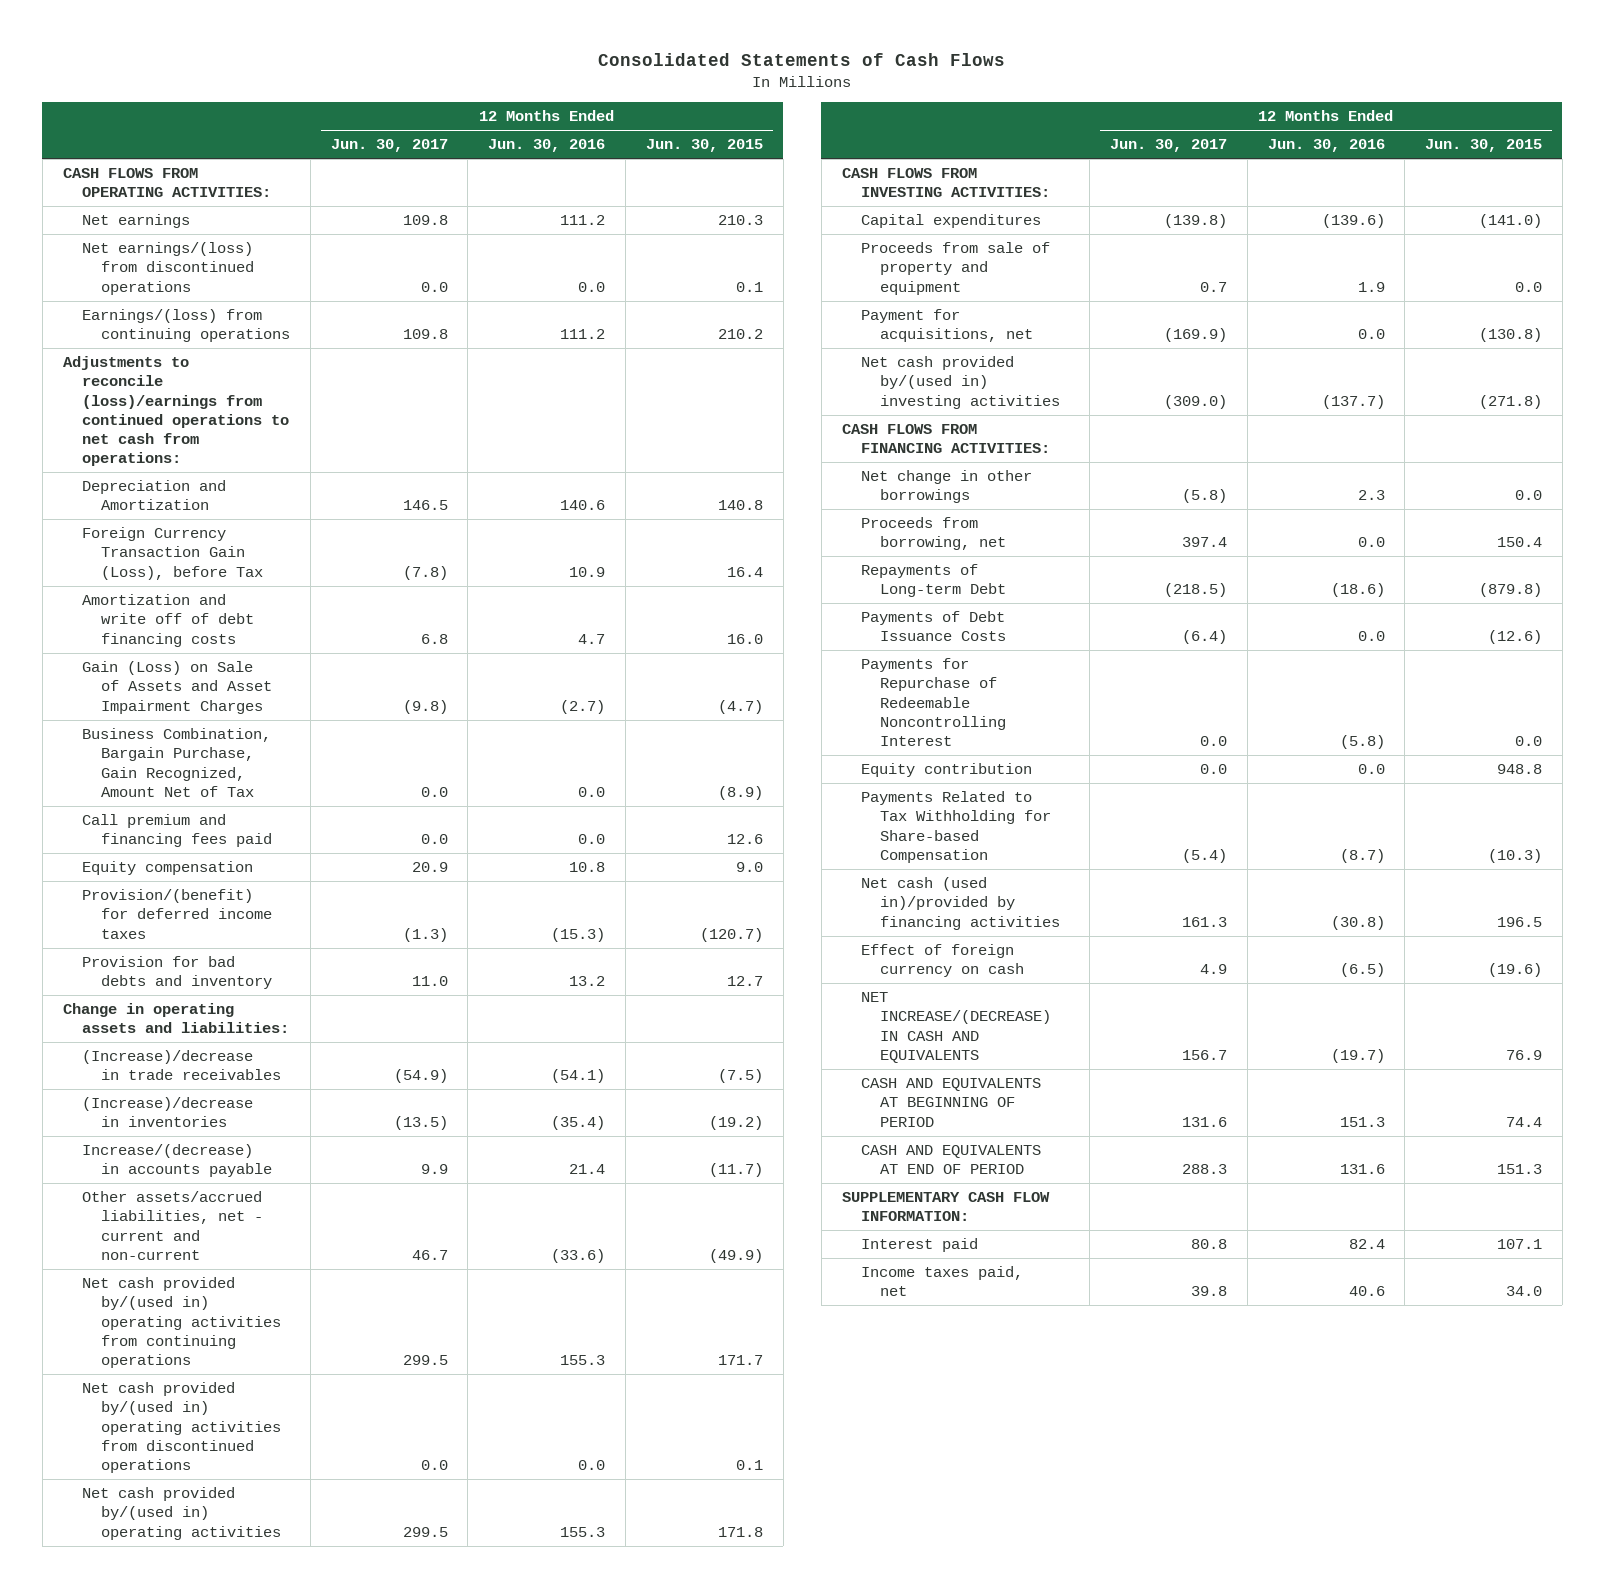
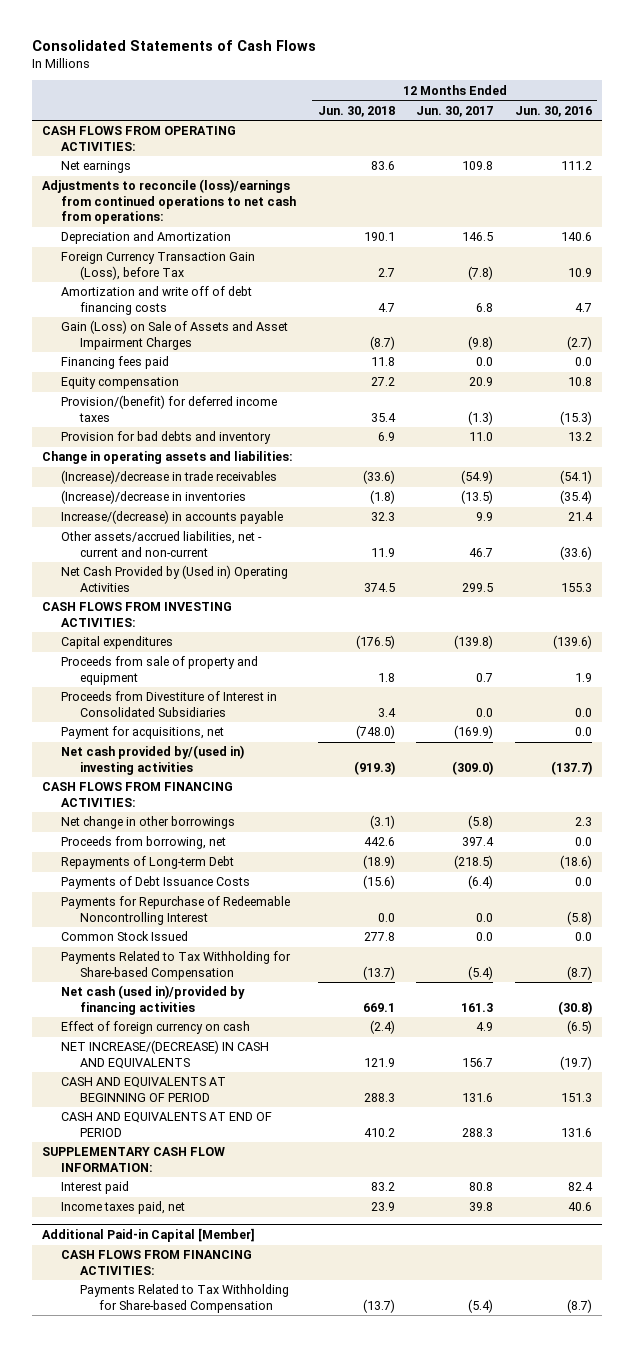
[645,139,763,153] Jun. 30, 2015 -> none
none -> [317,105,395,117] Jun. 30, 2018
[81,242,255,295] Net earnings/(loss) from discontinued operations -> none
[81,309,291,343] Earnings/(loss) from continuing operations -> none
[81,728,271,797] Business Combination, Bargain Purchase, Gain Recognized, Amount Net of Tax -> none
[81,814,273,848] Call premium and financing fees paid -> [61,356,170,370] Financing fees paid
[81,1277,282,1368] Net cash provided by/(used in) operating activities from continuing operations -> none
[81,1382,282,1473] Net cash provided by/(used in) operating activities from discontinued operations -> none
[81,1487,282,1540] Net cash provided by/(used in) operating activities -> [61,565,289,592] Net Cash Provided by (Used in) Operating Activities
none -> [61,691,278,717] Proceeds from Divestiture of Interest in Consolidated Subsidiaries
[861,763,1033,778] Equity contribution -> [61,931,189,942] Common Stock Issued
none -> [42,1228,256,1243] Additional Paid-in Capital [Member]
none -> [61,1250,253,1275] CASH FLOWS FROM FINANCING ACTIVITIES:
none -> [80,1284,290,1313] Payments Related to Tax Withholding for Share-based Compensation

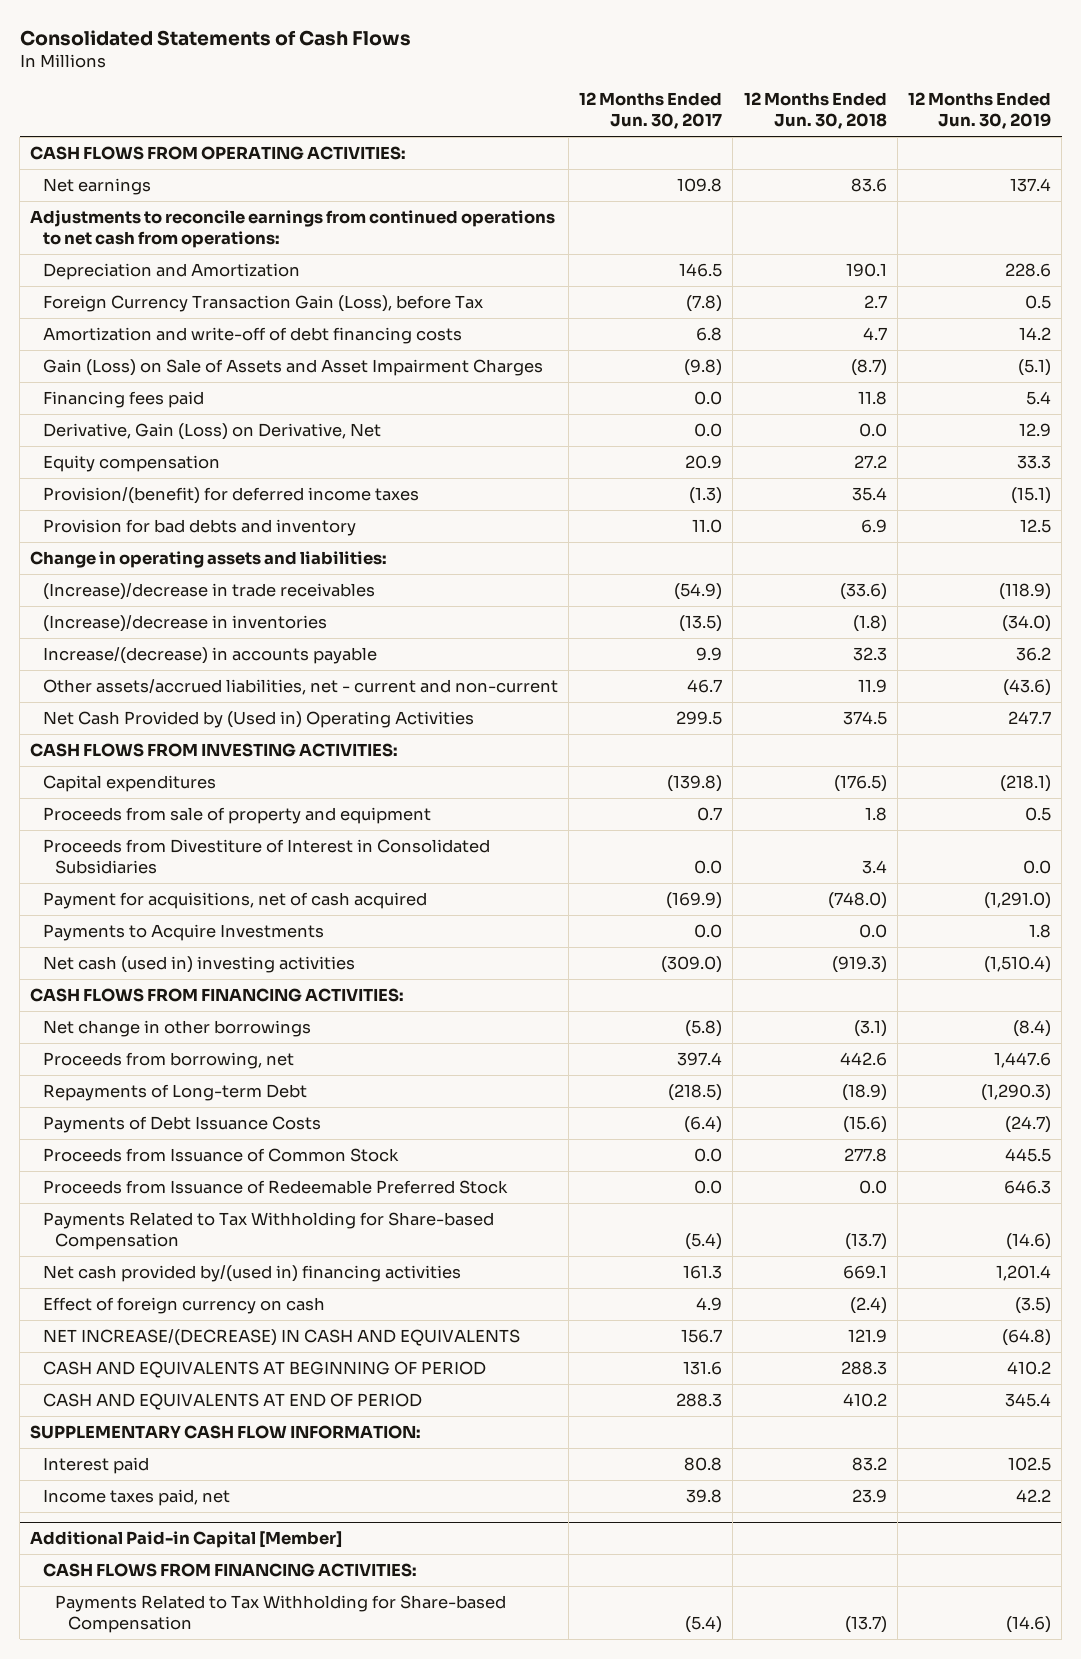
[514,105,592,117] Jun. 30, 2016 -> none
none -> [907,92,1051,130] 12 Months Ended Jun. 30, 2019
[42,179,297,225] Adjustments to reconcile (loss)/earnings from continued operations to net cash from operations: -> [30,209,556,248] Adjustments to reconcile earnings from continued operations to net cash from operations:
[61,286,253,315] Amortization and write off of debt financing costs -> [42,326,462,344] Amortization and write-off of debt financing costs
none -> [42,422,381,440] Derivative, Gain (Loss) on Derivative, Net
[61,726,225,740] Payment for acquisitions, net -> [42,891,427,909] Payment for acquisitions, net of cash acquired
none -> [42,923,324,941] Payments to Acquire Investments
[61,745,245,775] Net cash provided by/(used in) investing activities -> [42,955,355,973] Net cash (used in) investing activities
[61,896,291,925] Payments for Repurchase of Redeemable Noncontrolling Interest -> none
[61,931,189,942] Common Stock Issued -> [42,1147,399,1162] Proceeds from Issuance of Common Stock
none -> [42,1179,508,1194] Proceeds from Issuance of Redeemable Preferred Stock
[61,985,246,1015] Net cash (used in)/provided by financing activities -> [42,1264,461,1282] Net cash provided by/(used in) financing activities

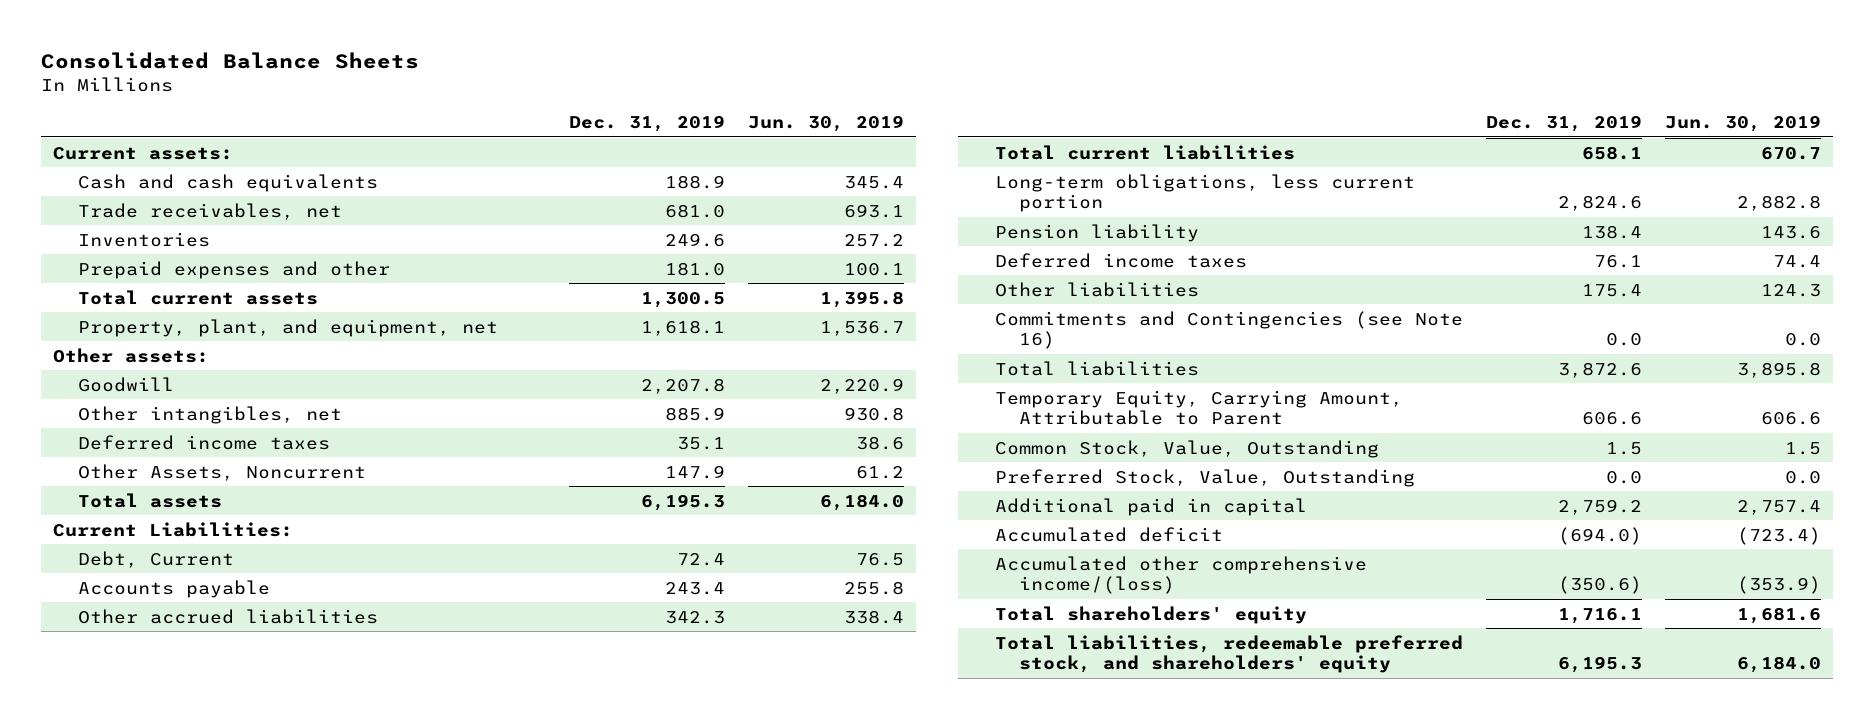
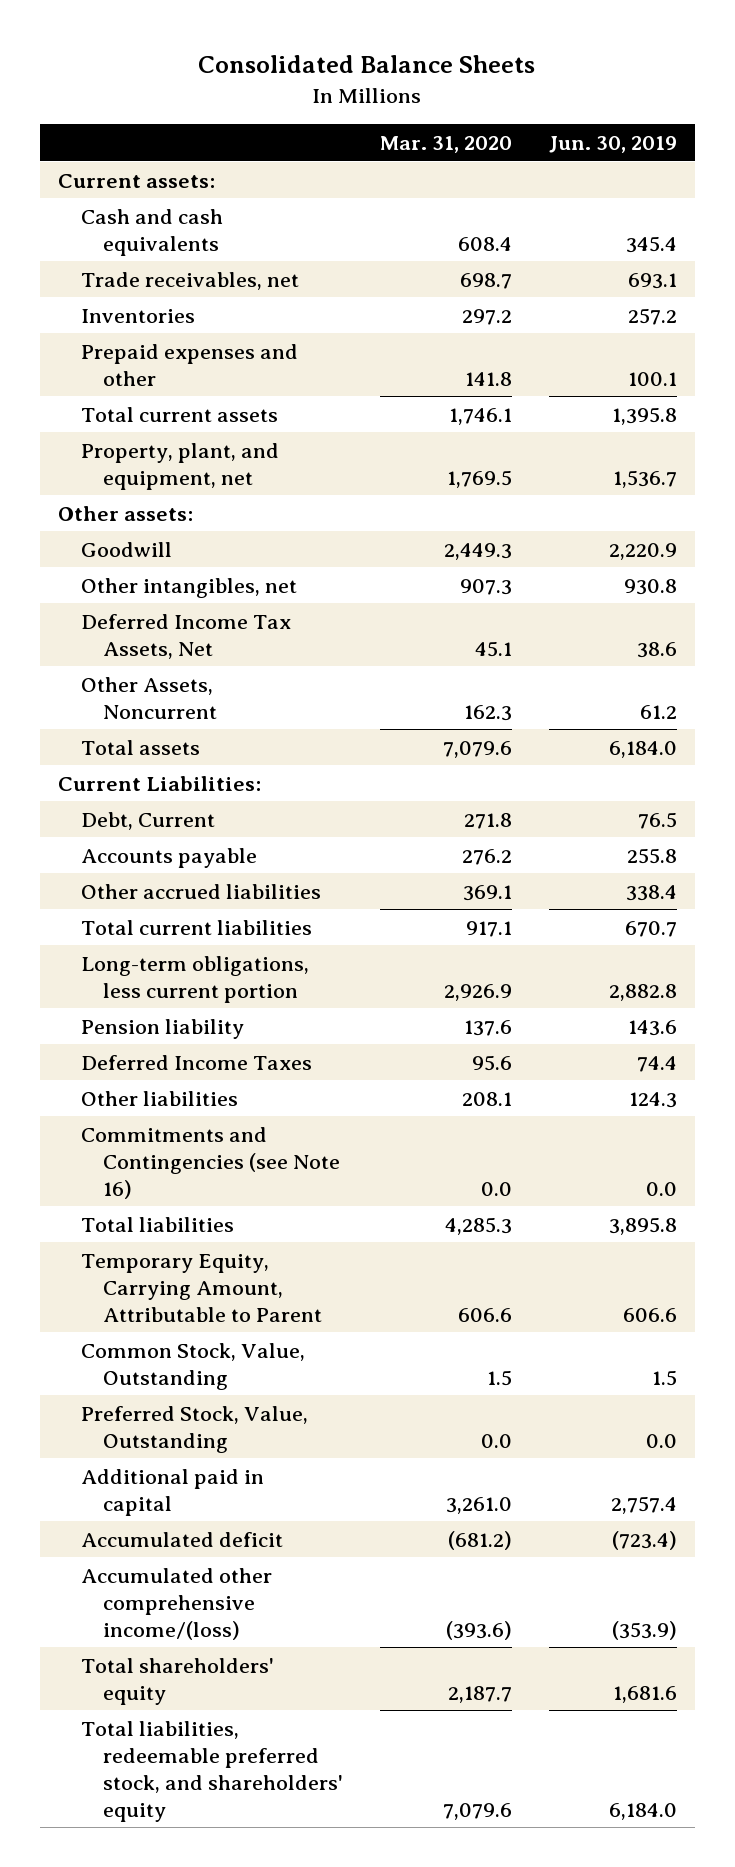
[568,115,725,133] Dec. 31, 2019 -> none
none -> [380,136,513,154] Mar. 31, 2020
[77,434,330,450] Deferred income taxes -> [80,613,291,659] Deferred Income Tax Assets, Net
[994,252,1247,268] Deferred income taxes -> [80,1054,312,1070] Deferred Income Taxes

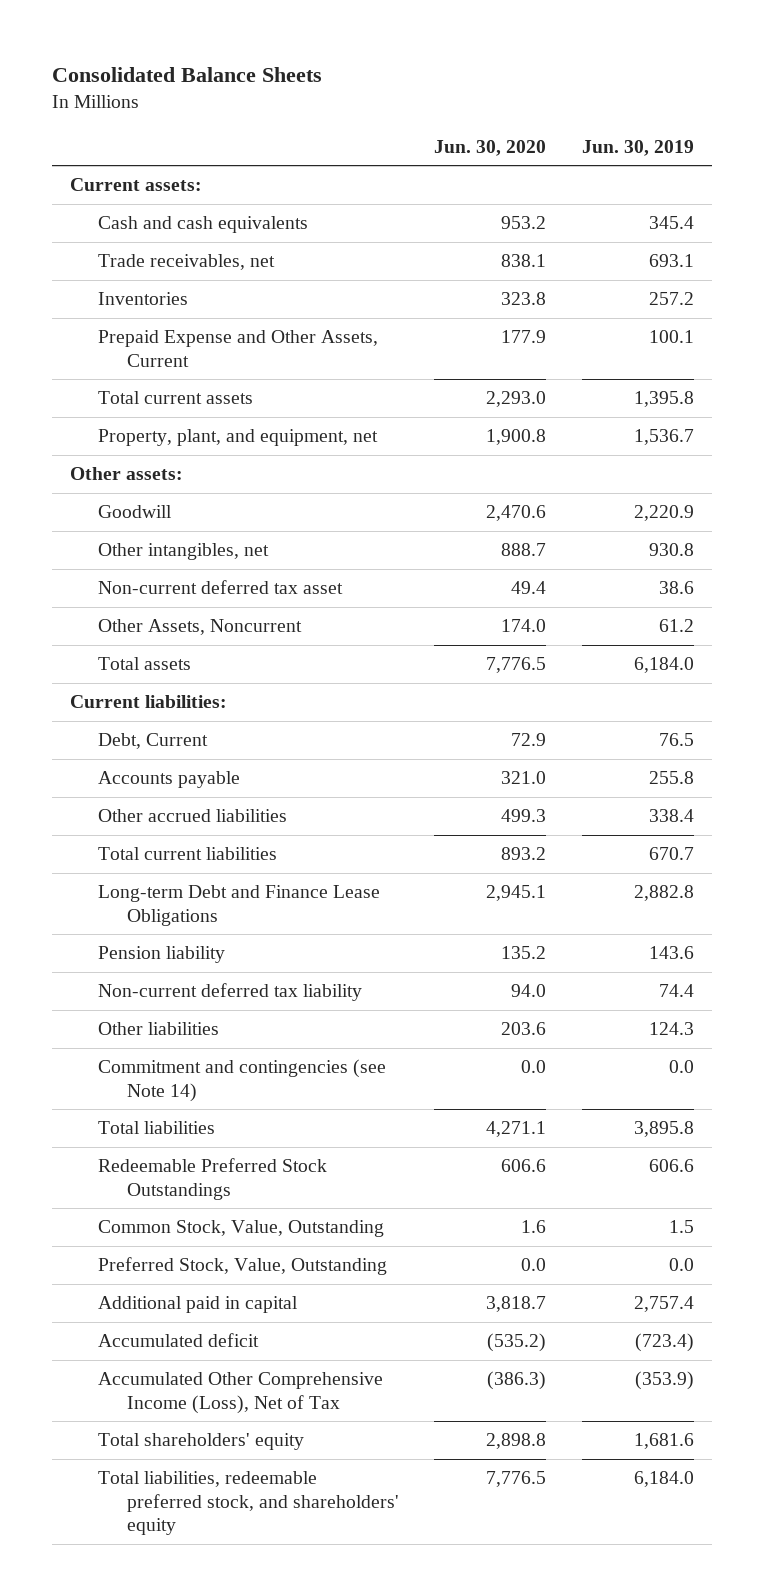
[380,136,513,154] Mar. 31, 2020 -> none
none -> [434,139,547,156] Jun. 30, 2020
[80,343,298,386] Prepaid expenses and other -> [98,330,379,367] Prepaid Expense and Other Assets, Current
[80,613,291,659] Deferred Income Tax Assets, Net -> [98,580,344,595] Non-current deferred tax asset
[58,775,262,791] Current Liabilities: -> [69,695,227,709] Current liabilities:
[80,955,309,1003] Long-term obligations, less current portion -> [98,885,381,926] Long-term Debt and Finance Lease Obligations
[80,1054,312,1070] Deferred Income Taxes -> [98,983,363,1002] Non-current deferred tax liability
[80,1126,341,1199] Commitments and Contingencies (see Note 16) -> [98,1059,387,1102] Commitment and contingencies (see Note 14)
[80,1253,323,1322] Temporary Equity, Carrying Amount, Attributable to Parent -> [98,1158,328,1200] Redeemable Preferred Stock Outstandings
[80,1567,272,1640] Accumulated other comprehensive income/(loss) -> [98,1372,384,1414] Accumulated Other Comprehensive Income (Loss), Net of Tax

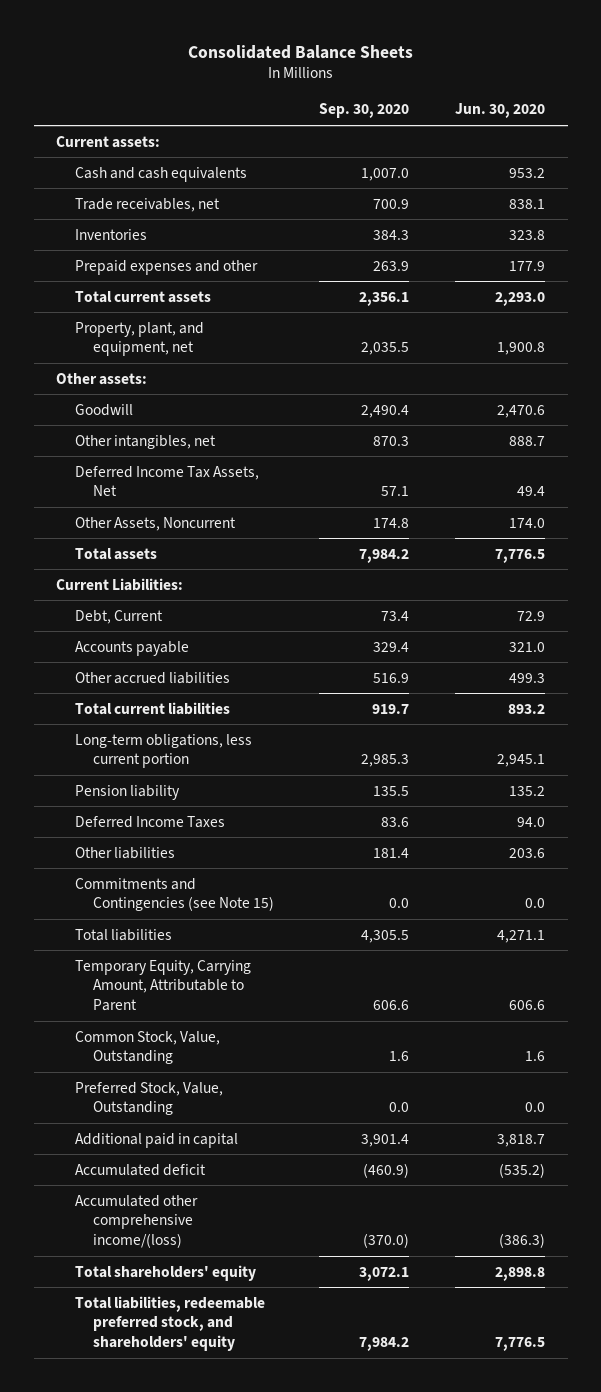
[581,139,694,156] Jun. 30, 2019 -> none
none -> [319,103,410,119] Sep. 30, 2020
[98,330,379,367] Prepaid Expense and Other Assets, Current -> [74,259,258,275] Prepaid expenses and other
[98,580,344,595] Non-current deferred tax asset -> [74,465,259,497] Deferred Income Tax Assets, Net
[69,695,227,709] Current liabilities: -> [56,577,184,591] Current Liabilities:
[98,885,381,926] Long-term Debt and Finance Lease Obligations -> [74,733,252,769] Long-term obligations, less current portion
[98,983,363,1002] Non-current deferred tax liability -> none
none -> [74,815,225,828] Deferred Income Taxes
[98,1059,387,1102] Commitment and contingencies (see Note 14) -> [74,877,274,912] Commitments and Contingencies (see Note 15)
[98,1158,328,1200] Redeemable Preferred Stock Outstandings -> [74,959,251,1011] Temporary Equity, Carrying Amount, Attributable to Parent
[98,1372,384,1414] Accumulated Other Comprehensive Income (Loss), Net of Tax -> [74,1194,198,1248] Accumulated other comprehensive income/(loss)

